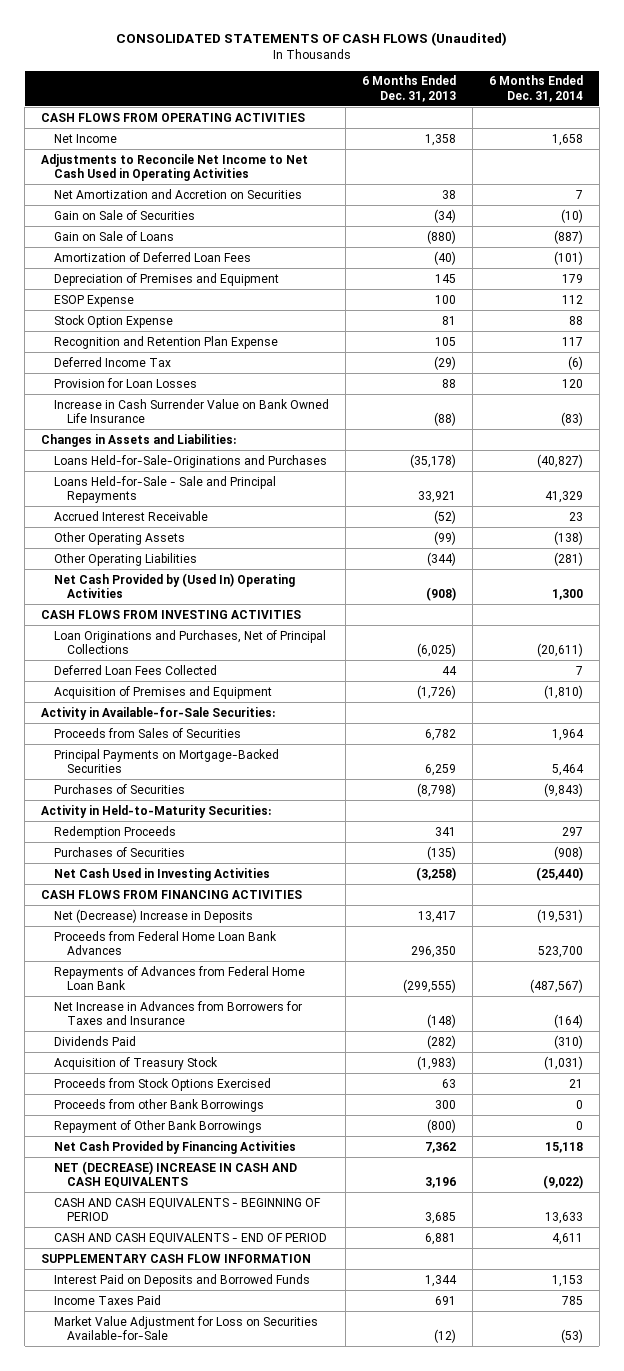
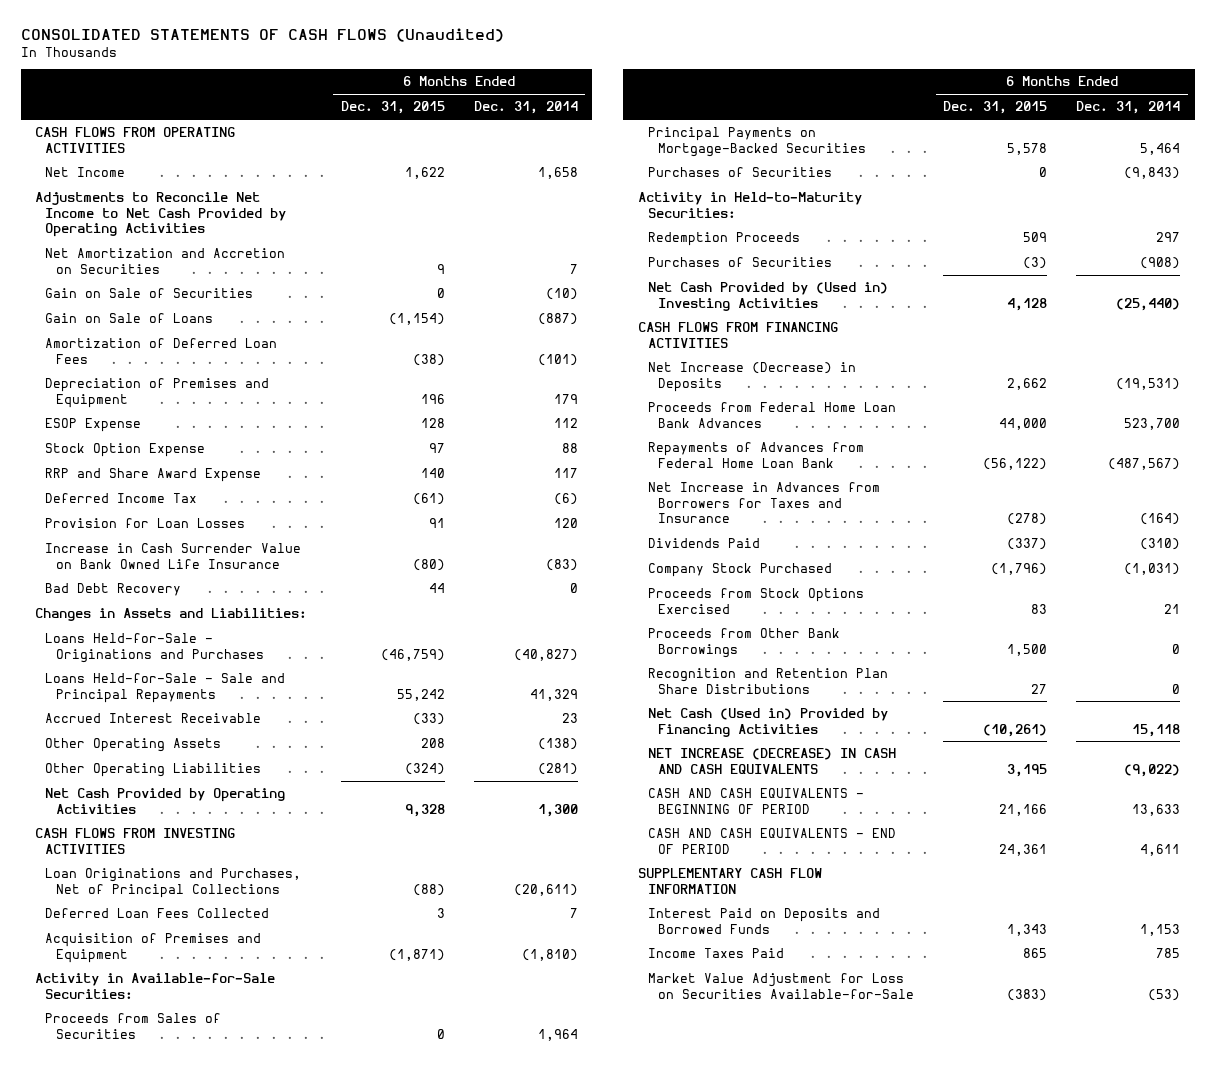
[362,75,457,102] 6 Months Ended Dec. 31, 2013 -> none
none -> [340,101,445,115] Dec. 31, 2015
[41,153,309,181] Adjustments to Reconcile Net Income to Net Cash Used in Operating Activities -> [35,192,287,238] Adjustments to Reconcile Net Income to Net Cash Provided by Operating Activities
[54,335,279,349] Recognition and Retention Plan Expense -> [45,468,262,483] RRP and Share Award Expense
none -> [45,583,182,597] Bad Debt Recovery
[54,454,328,468] Loans Held-for-Sale-Originations and Purchases -> [45,633,264,663] Loans Held-for-Sale - Originations and Purchases
[54,572,296,598] Net Cash Provided by (Used In) Operating Activities -> [45,788,286,814] Net Cash Provided by Operating Activities
[54,867,271,881] Net Cash Used in Investing Activities -> [648,282,889,311] Net Cash Provided by (Used in) Investing Activities
[54,908,254,923] Net (Decrease) Increase in Deposits -> [648,362,857,392] Net Increase (Decrease) in Deposits
[54,1056,219,1070] Acquisition of Treasury Stock -> [648,563,833,578] Company Stock Purchased
[54,1119,263,1133] Repayment of Other Bank Borrowings -> none
[54,1098,265,1112] Proceeds from other Bank Borrowings -> [648,628,841,658] Proceeds from Other Bank Borrowings
none -> [648,668,889,694] Recognition and Retention Plan Share Distributions
[54,1140,297,1154] Net Cash Provided by Financing Activities -> [648,708,889,737] Net Cash (Used in) Provided by Financing Activities
[54,1160,298,1188] NET (DECREASE) INCREASE IN CASH AND CASH EQUIVALENTS -> [648,748,897,774] NET INCREASE (DECREASE) IN CASH AND CASH EQUIVALENTS

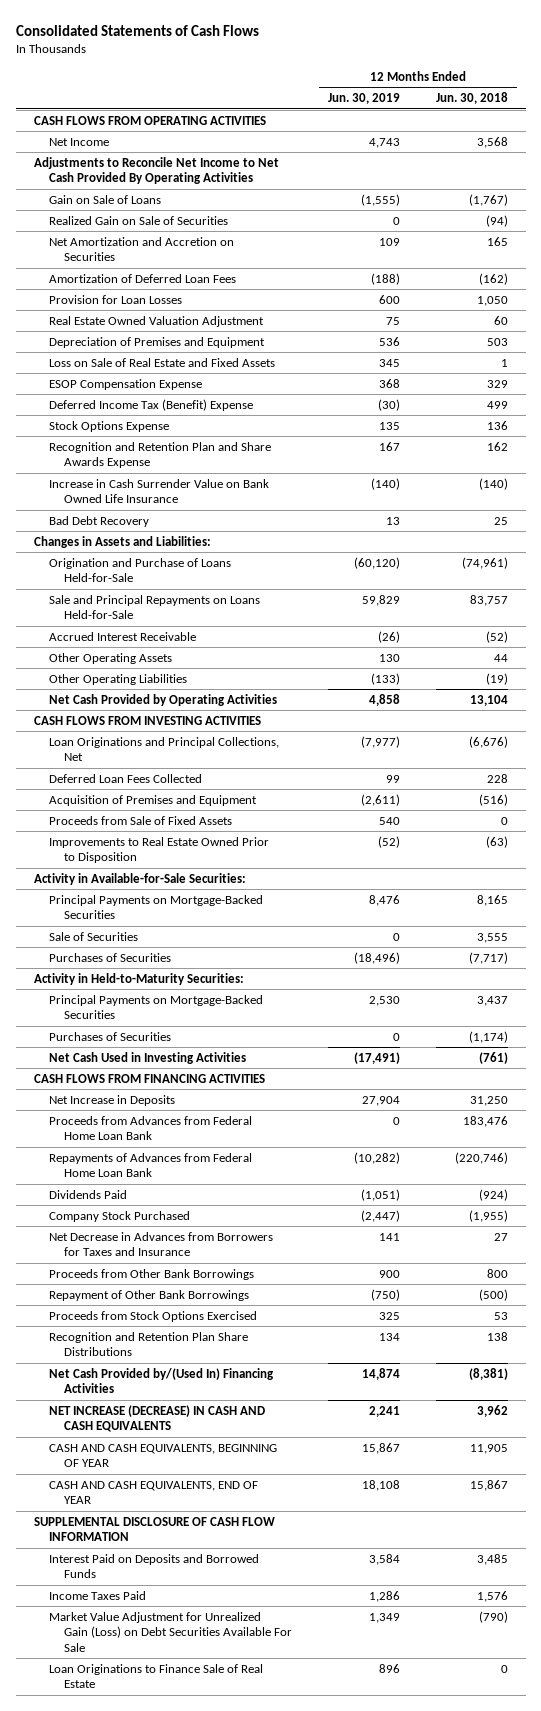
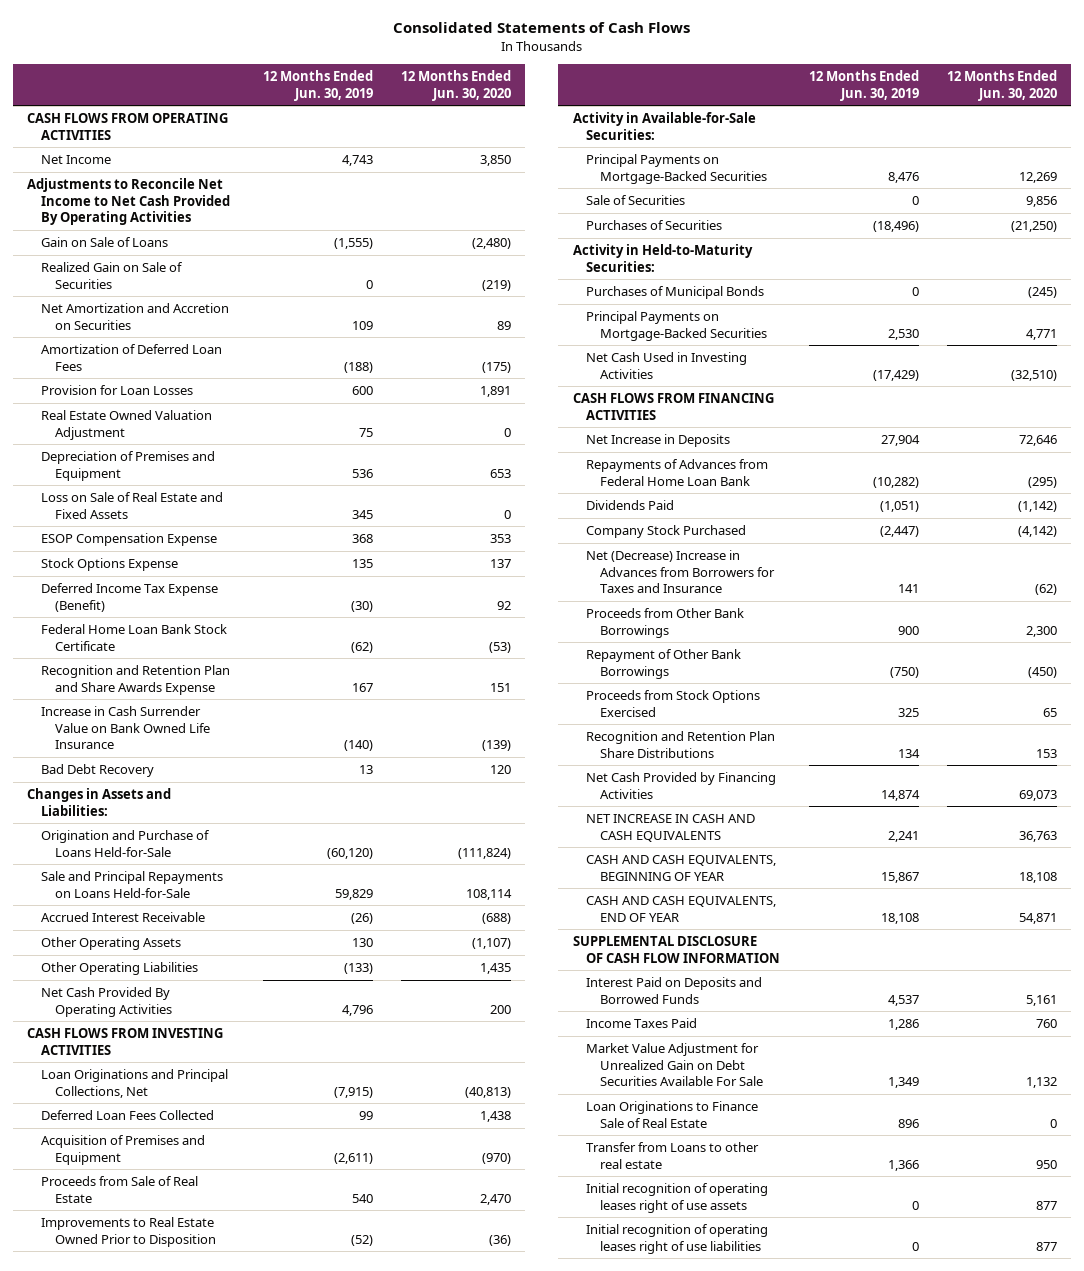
[435,92,508,105] Jun. 30, 2018 -> none
none -> [401,70,512,101] 12 Months Ended Jun. 30, 2020
[48,398,253,411] Deferred Income Tax (Benefit) Expense -> none
none -> [40,583,218,612] Deferred Income Tax Expense (Benefit)
none -> [40,624,227,651] Federal Home Loan Bank Stock Certificate
[48,693,277,706] Net Cash Provided by Operating Activities -> [40,987,172,1017] Net Cash Provided By Operating Activities
[368,693,400,706] 4,858 -> [342,1004,374,1016] 4,796
[360,735,400,748] (7,977) -> [334,1086,374,1098] (7,915)
[48,815,232,825] Proceeds from Sale of Fixed Assets -> [40,1176,198,1203] Proceeds from Sale of Real Estate
none -> [586,286,765,300] Purchases of Municipal Bonds
[48,1031,171,1041] Purchases of Securities -> none
[353,1051,400,1064] (17,491) -> [872,369,919,381] (17,429)
[48,1115,252,1141] Proceeds from Advances from Federal Home Loan Bank -> none
[48,1231,273,1257] Net Decrease in Advances from Borrowers for Taxes and Insurance -> [586,550,776,594] Net (Decrease) Increase in Advances from Borrowers for Taxes and Insurance
[48,1367,274,1394] Net Cash Provided by/(Used In) Financing Activities -> [586,772,777,799] Net Cash Provided by Financing Activities
[48,1404,265,1433] NET INCREASE (DECREASE) IN CASH AND CASH EQUIVALENTS -> [586,814,756,842] NET INCREASE IN CASH AND CASH EQUIVALENTS
[368,1553,400,1565] 3,584 -> [887,994,919,1006] 4,537
[48,1611,292,1652] Market Value Adjustment for Unrealized Gain (Loss) on Debt Securities Available For Sale -> [586,1043,764,1087] Market Value Adjustment for Unrealized Gain on Debt Securities Available For Sale
none -> [586,1142,760,1169] Transfer from Loans to other real estate
none -> [586,1183,769,1213] Initial recognition of operating leases right of use assets
none -> [586,1224,769,1254] Initial recognition of operating leases right of use liabilities

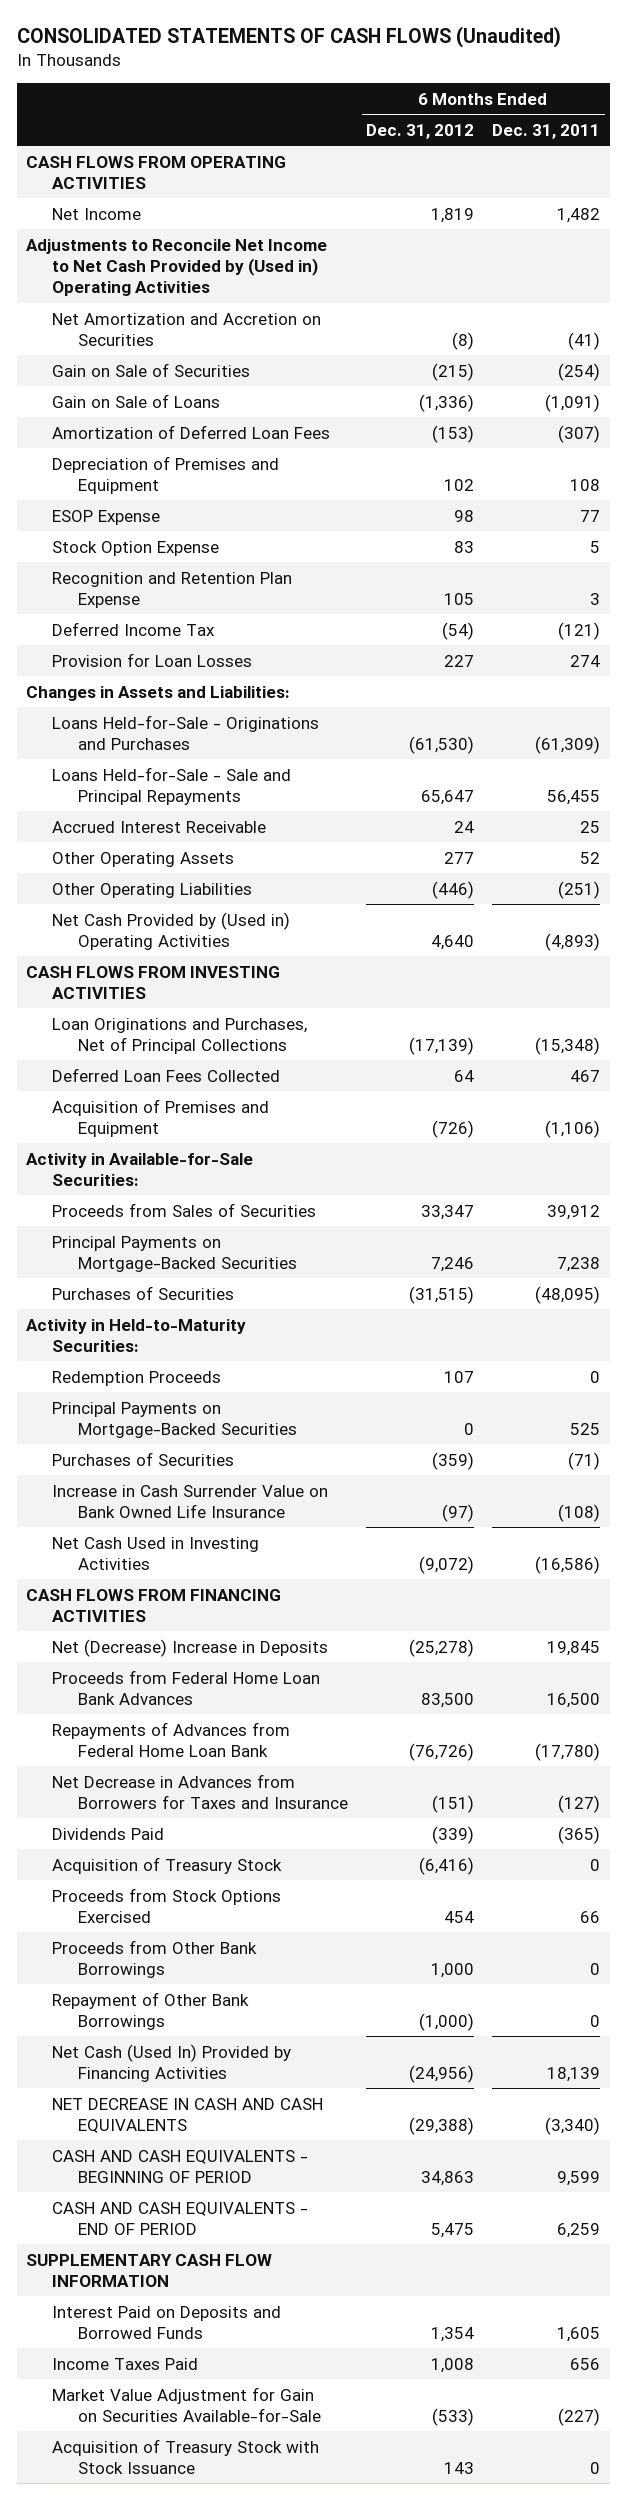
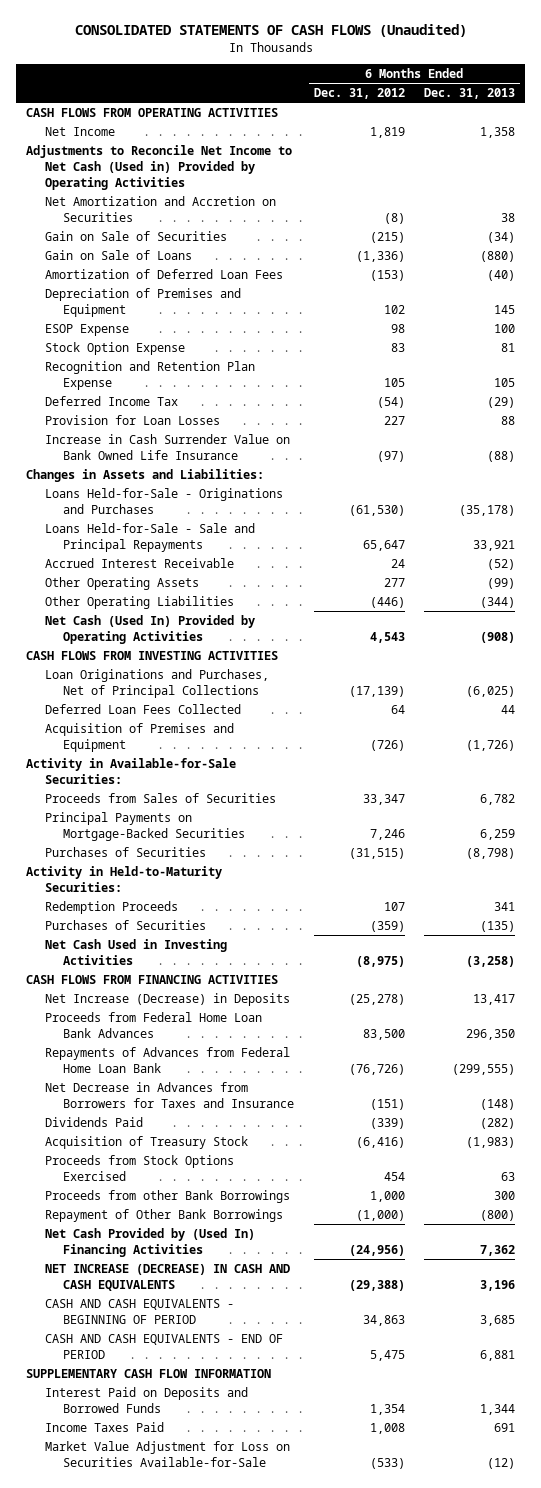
[492,123,601,139] Dec. 31, 2011 -> none
none -> [424,88,516,100] Dec. 31, 2013
[26,238,328,296] Adjustments to Reconcile Net Income to Net Cash Provided by (Used in) Operating Activities -> [26,144,293,190] Adjustments to Reconcile Net Income to Net Cash (Used in) Provided by Operating Activities
[52,1484,329,1518] Increase in Cash Surrender Value on Bank Owned Life Insurance -> [44,433,290,460] Increase in Cash Surrender Value on Bank Owned Life Insurance
[52,911,291,950] Net Cash Provided by (Used in) Operating Activities -> [44,614,255,644] Net Cash (Used In) Provided by Operating Activities
[431,934,475,950] 4,640 -> [369,631,405,643] 4,543
[52,1401,297,1438] Principal Payments on Mortgage-Backed Securities -> none
[419,1555,475,1574] (9,072) -> [355,955,405,967] (8,975)
[52,1638,329,1657] Net (Decrease) Increase in Deposits -> [44,992,290,1006] Net Increase (Decrease) in Deposits
[52,1939,258,1978] Proceeds from Other Bank Borrowings -> [44,1189,290,1203] Proceeds from other Bank Borrowings
[52,2043,292,2082] Net Cash (Used In) Provided by Financing Activities -> [44,1227,255,1257] Net Cash Provided by (Used In) Financing Activities
[52,2097,324,2133] NET DECREASE IN CASH AND CASH EQUIVALENTS -> [44,1263,290,1291] NET INCREASE (DECREASE) IN CASH AND CASH EQUIVALENTS
[52,2438,320,2474] Acquisition of Treasury Stock with Stock Issuance -> none
[52,2386,321,2422] Market Value Adjustment for Gain on Securities Available-for-Sale -> [44,1440,290,1467] Market Value Adjustment for Loss on Securities Available-for-Sale

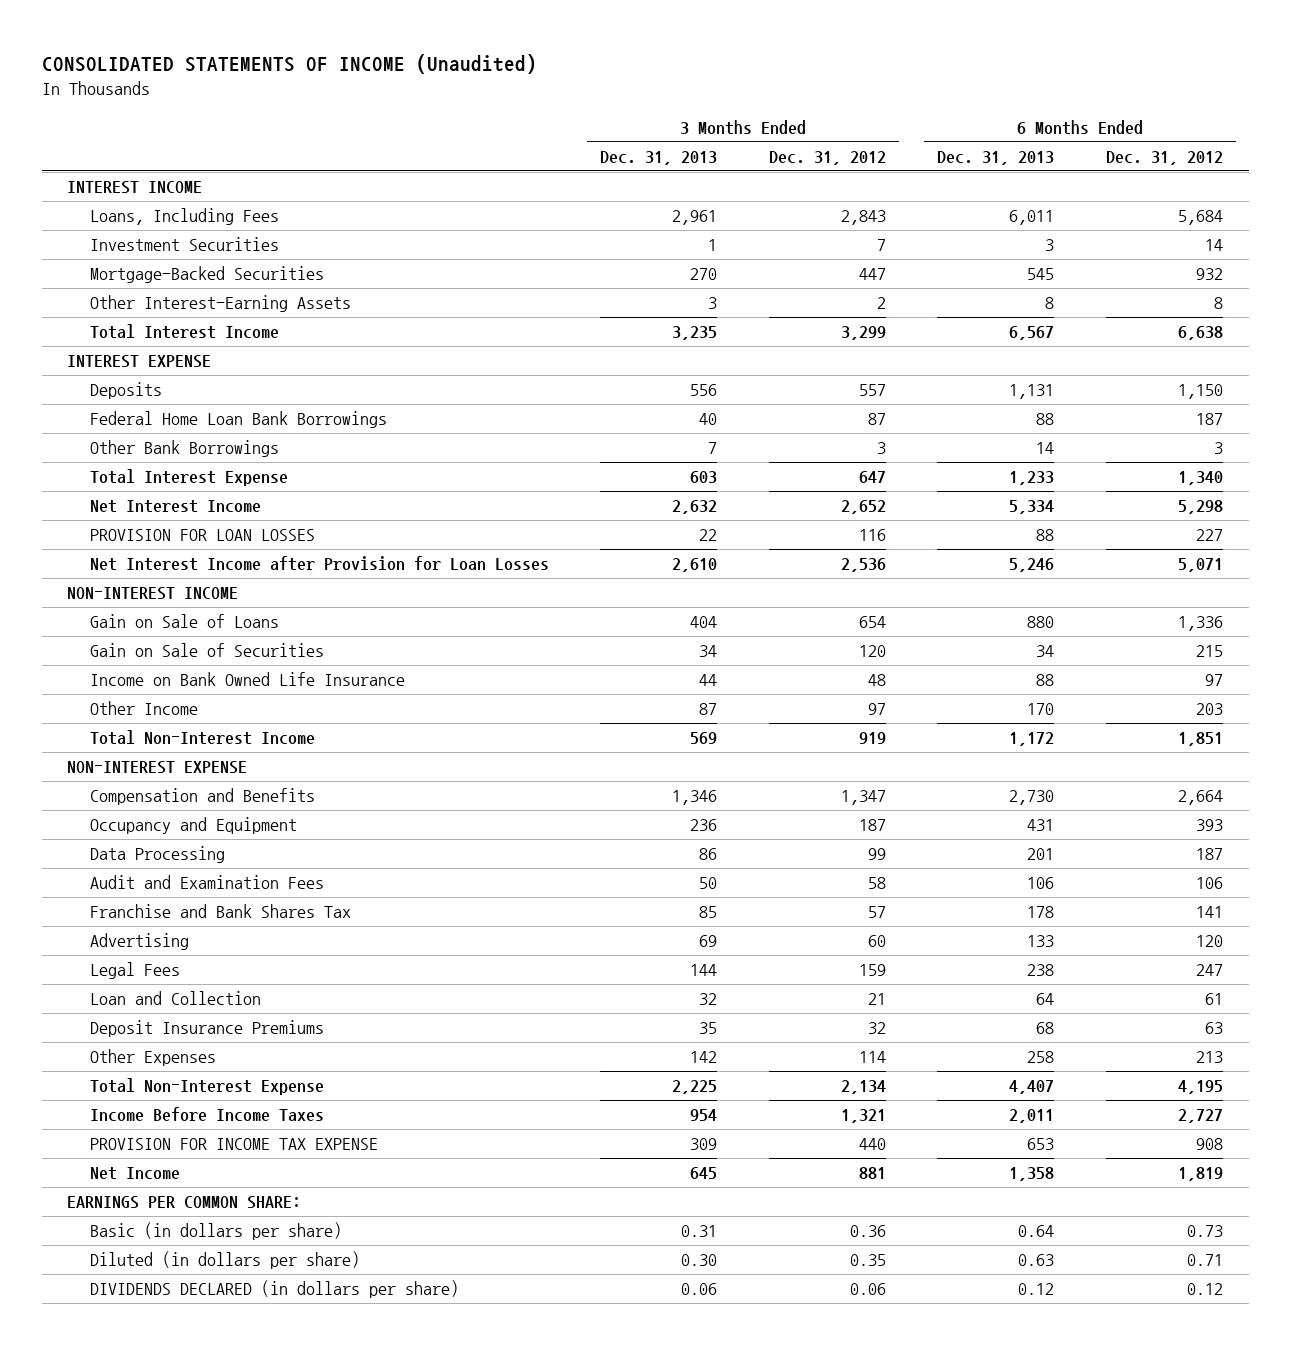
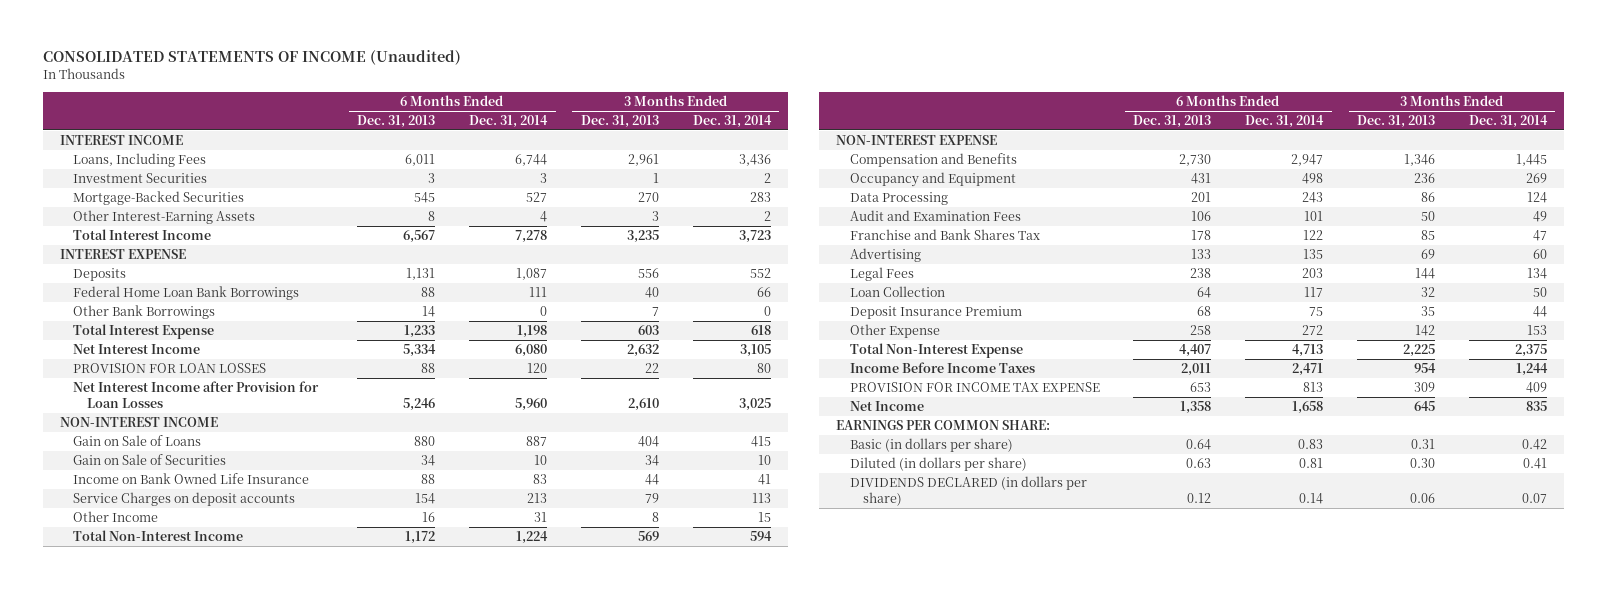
[768,150,886,165] Dec. 31, 2012 -> none
[1105,150,1223,165] Dec. 31, 2012 -> none
none -> [469,115,549,129] Dec. 31, 2014
none -> [692,115,772,129] Dec. 31, 2014
none -> [73,492,296,507] Service Charges on deposit accounts
[699,703,718,716] 87 -> [651,512,659,523] 8
[1027,703,1055,716] 170 -> [422,512,436,523] 16
[89,991,261,1006] Loan and Collection -> [849,286,945,298] Loan Collection
[89,1020,324,1038] Deposit Insurance Premiums -> [849,306,1022,320] Deposit Insurance Premium
[89,1049,216,1067] Other Expenses -> [849,324,940,339] Other Expense

